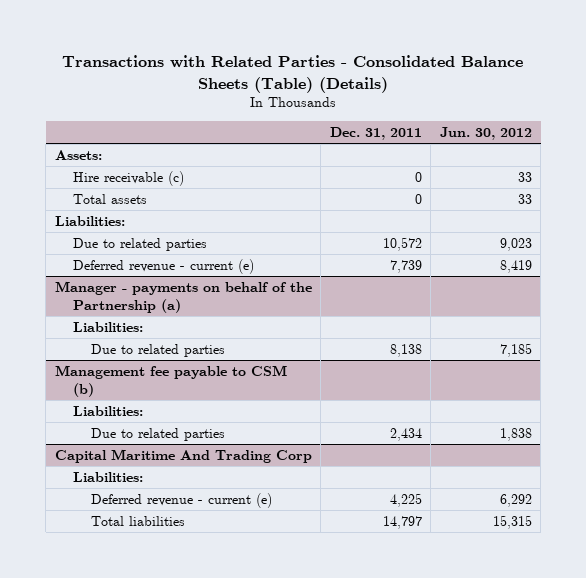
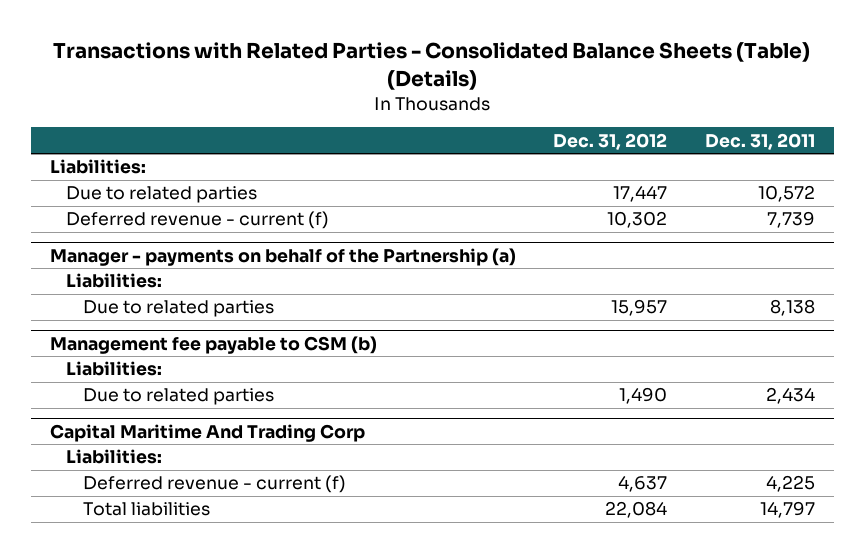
[439,127,532,141] Jun. 30, 2012 -> none
none -> [553,132,668,150] Dec. 31, 2012
[54,149,102,160] Assets: -> none
[72,170,184,186] Hire receivable (c) -> none
[72,193,147,204] Total assets -> none
[72,258,254,274] Deferred revenue - current (e) -> [66,211,330,230] Deferred revenue - current (f)
[90,492,272,508] Deferred revenue - current (e) -> [83,475,347,494] Deferred revenue - current (f)

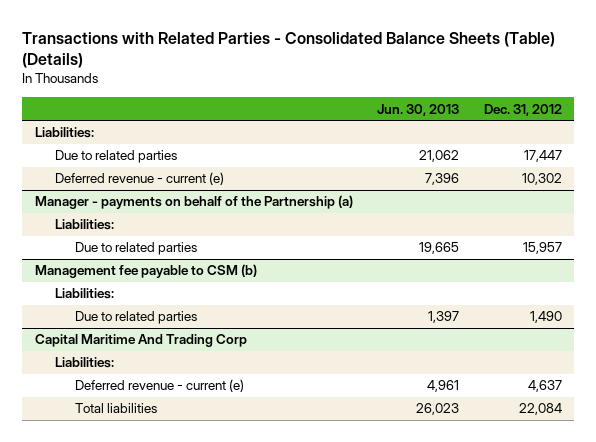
[705,132,816,150] Dec. 31, 2011 -> none
none -> [377,103,460,116] Jun. 30, 2013
[66,211,330,230] Deferred revenue - current (f) -> [55,172,225,186] Deferred revenue - current (e)
[83,475,347,494] Deferred revenue - current (f) -> [75,379,245,393] Deferred revenue - current (e)

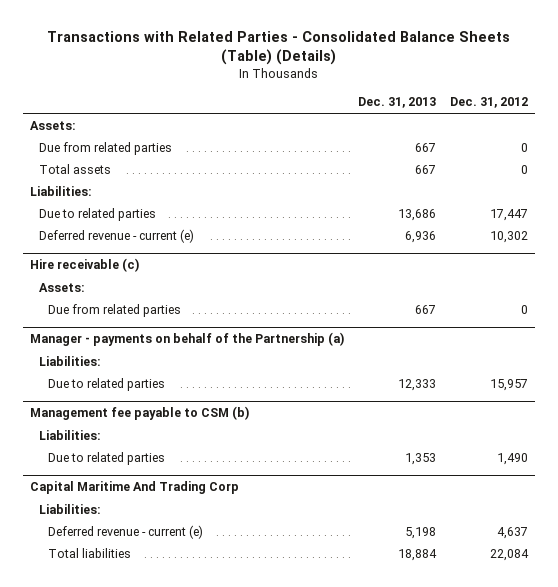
[377,103,460,116] Jun. 30, 2013 -> none
none -> [357,97,436,109] Dec. 31, 2013
none -> [29,120,76,130] Assets:
none -> [39,141,173,155] Due from related parties
none -> [39,163,112,174] Total assets
none -> [29,258,139,273] Hire receivable (c)
none -> [39,282,86,292] Assets:
none -> [48,303,182,317] Due from related parties

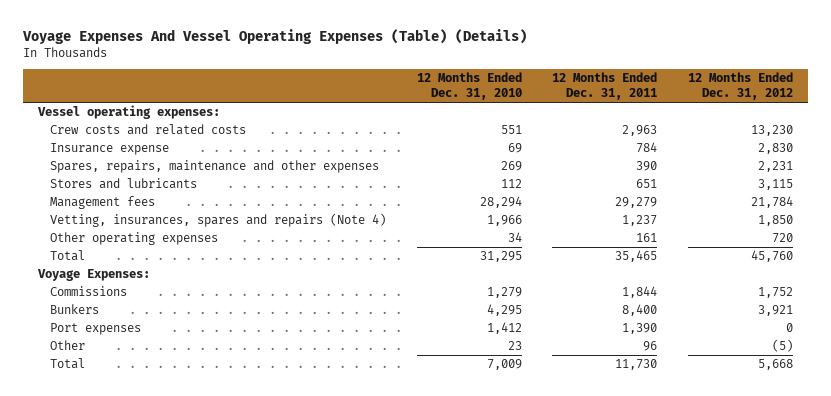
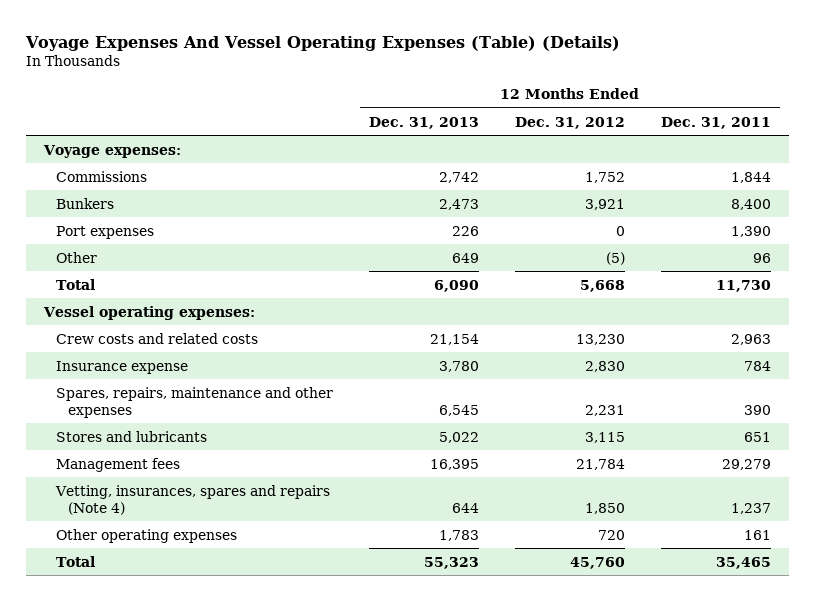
[416,72,522,101] 12 Months Ended Dec. 31, 2010 -> none
none -> [368,116,479,129] Dec. 31, 2013
none -> [43,144,182,158] Voyage expenses:
[50,286,128,297] Commissions -> [55,170,147,182] Commissions
[50,304,100,315] Bunkers -> [55,197,114,209] Bunkers
[50,323,142,336] Port expenses -> [55,225,154,239] Port expenses
[50,340,86,351] Other -> [55,251,97,263] Other
[50,358,86,370] Total -> [55,278,95,290] Total
[38,269,151,282] Voyage Expenses: -> none

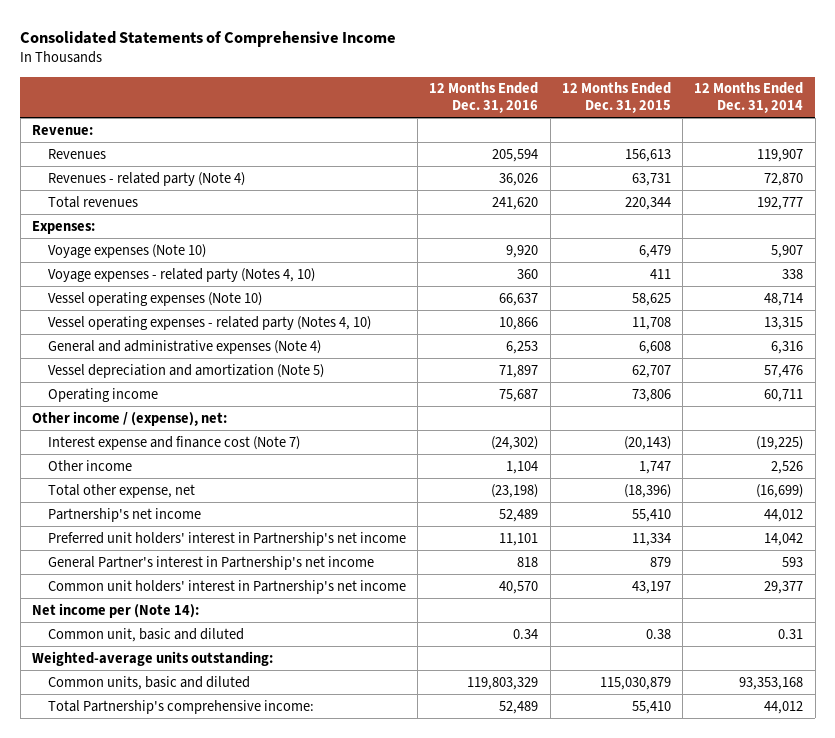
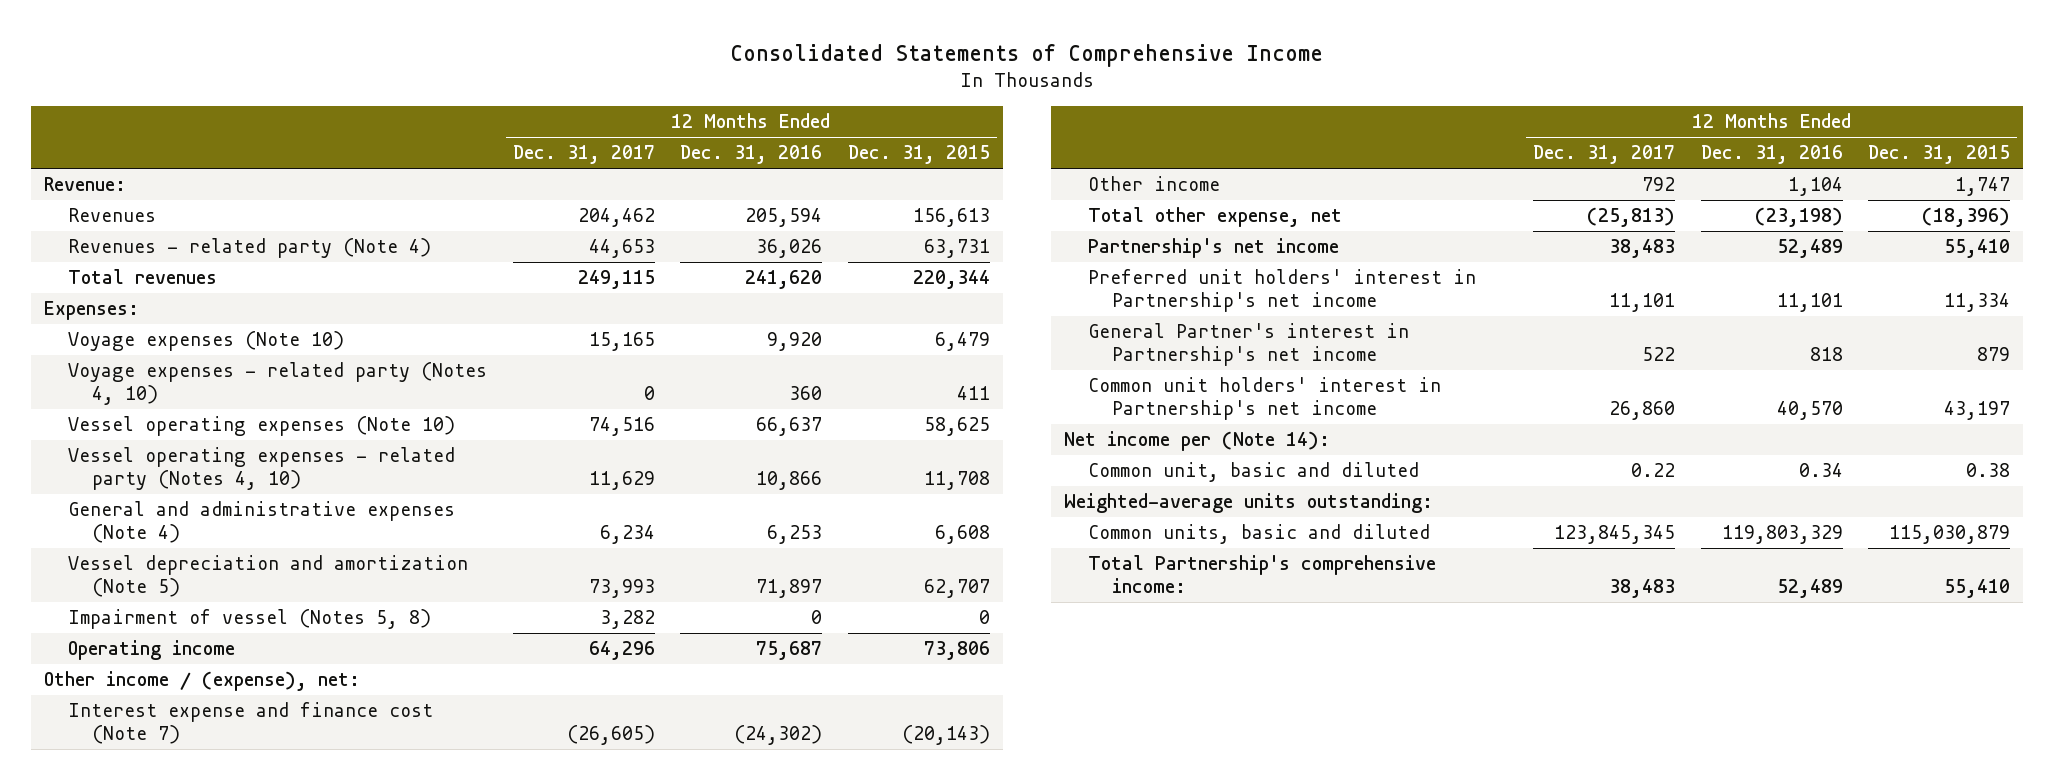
[694,82,804,114] 12 Months Ended Dec. 31, 2014 -> none
none -> [512,145,655,165] Dec. 31, 2017
none -> [67,609,431,630] Impairment of vessel (Notes 5, 8)

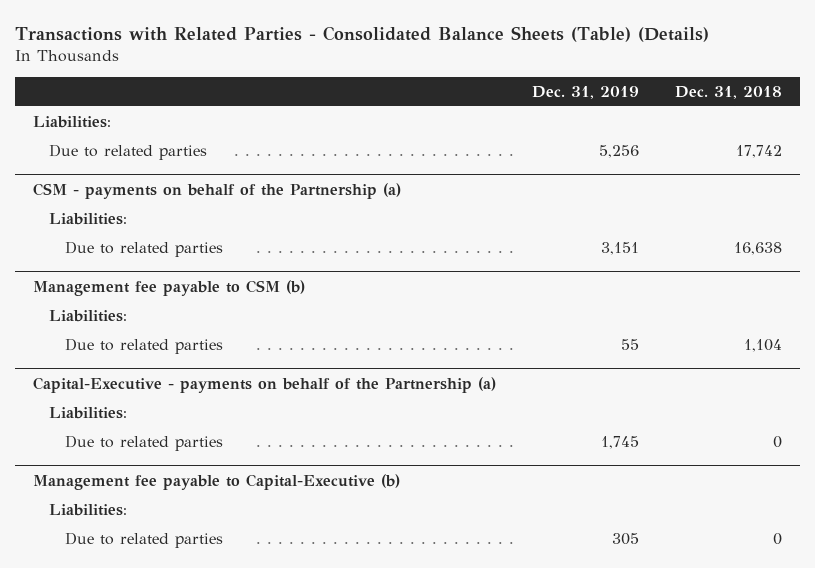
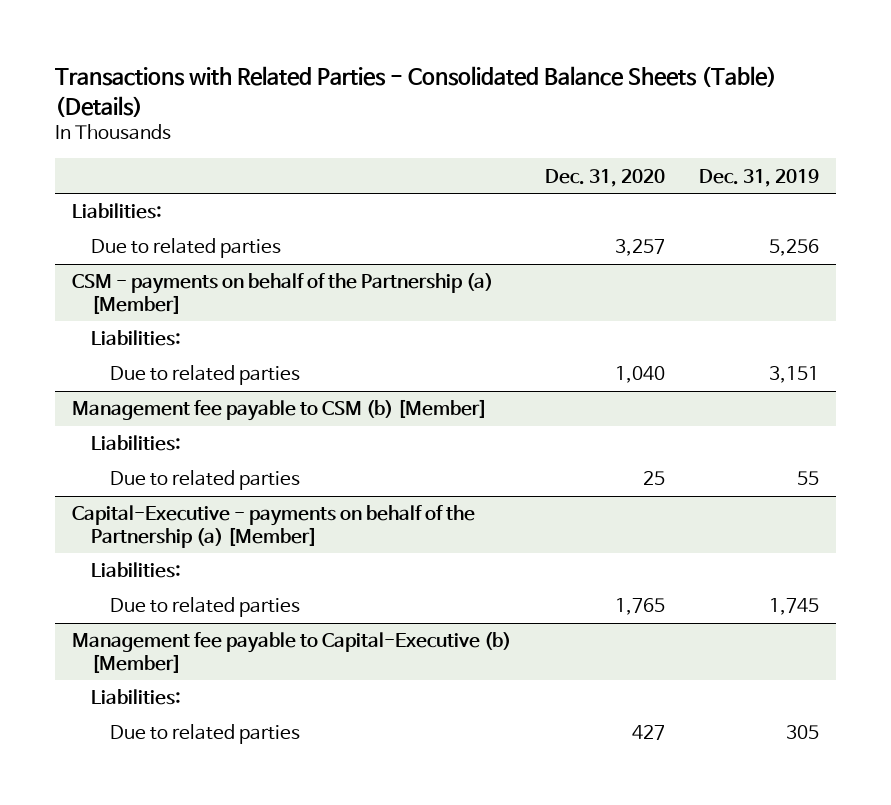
[675,85,783,99] Dec. 31, 2018 -> none
none -> [544,168,665,187] Dec. 31, 2020
[33,182,402,199] CSM - payments on behalf of the Partnership (a) -> [71,273,493,314] CSM - payments on behalf of the Partnership (a) [Member]
[33,279,306,296] Management fee payable to CSM (b) -> [71,399,487,422] Management fee payable to CSM (b) [Member]
[33,376,497,393] Capital-Executive - payments on behalf of the Partnership (a) -> [71,505,475,548] Capital-Executive - payments on behalf of the Partnership (a) [Member]
[33,473,401,490] Management fee payable to Capital-Executive (b) -> [71,632,511,673] Management fee payable to Capital-Executive (b) [Member]

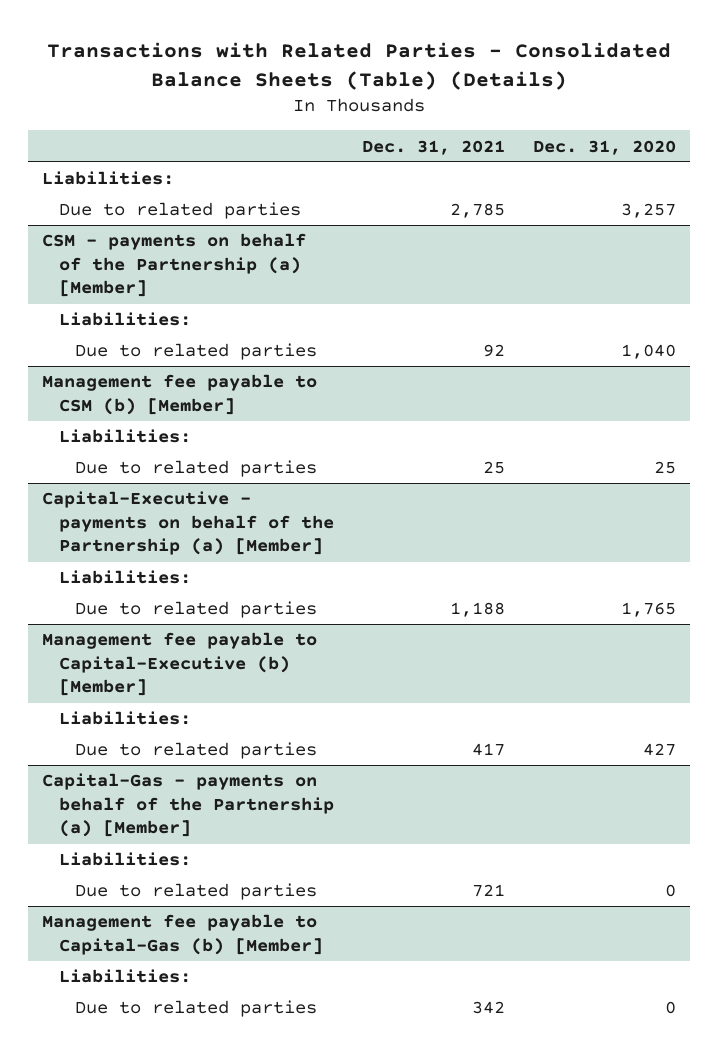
[699,168,820,187] Dec. 31, 2019 -> none
none -> [361,139,505,155] Dec. 31, 2021
none -> [41,773,334,838] Capital-Gas - payments on behalf of the Partnership (a) [Member]
none -> [58,852,191,867] Liabilities:
none -> [75,883,318,901] Due to related parties
none -> [41,914,323,955] Management fee payable to Capital-Gas (b) [Member]
none -> [58,969,191,984] Liabilities:
none -> [75,1000,318,1018] Due to related parties

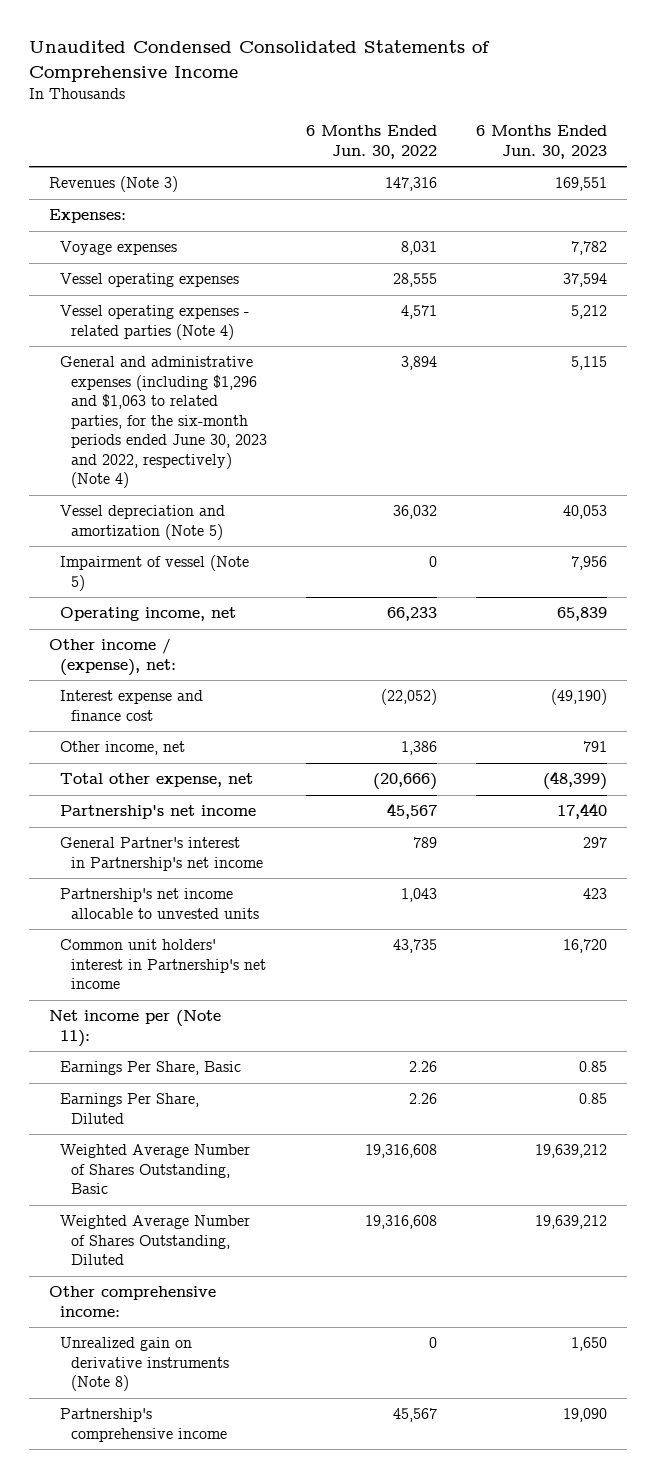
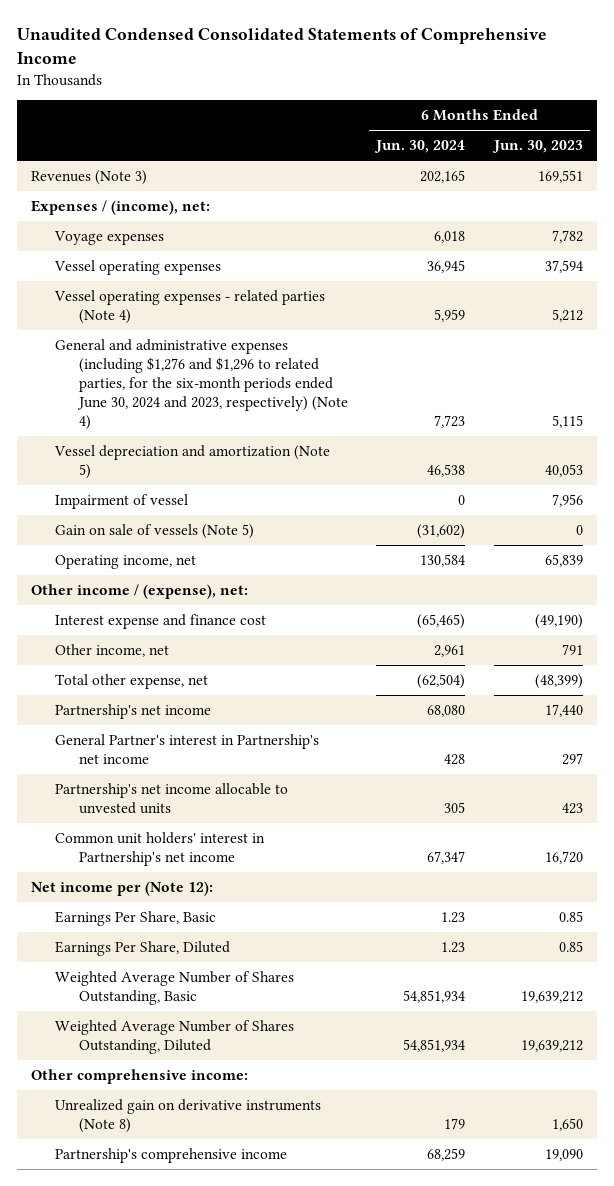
[306,125,438,159] 6 Months Ended Jun. 30, 2022 -> none
none -> [374,140,466,154] Jun. 30, 2024
[48,209,126,224] Expenses: -> [30,200,210,216] Expenses / (income), net:
[59,356,268,489] General and administrative expenses (including $1,296 and $1,063 to related parties, for the six-month periods ended June 30, 2023 and 2022, respectively) (Note 4) -> [54,339,348,430] General and administrative expenses (including $1,276 and $1,296 to related parties, for the six-month periods ended June 30, 2024 and 2023, respectively) (Note 4)
[59,555,249,591] Impairment of vessel (Note 5) -> [54,494,188,510] Impairment of vessel
none -> [54,524,254,540] Gain on sale of vessels (Note 5)
[48,1010,221,1047] Net income per (Note 11): -> [30,881,213,897] Net income per (Note 12):

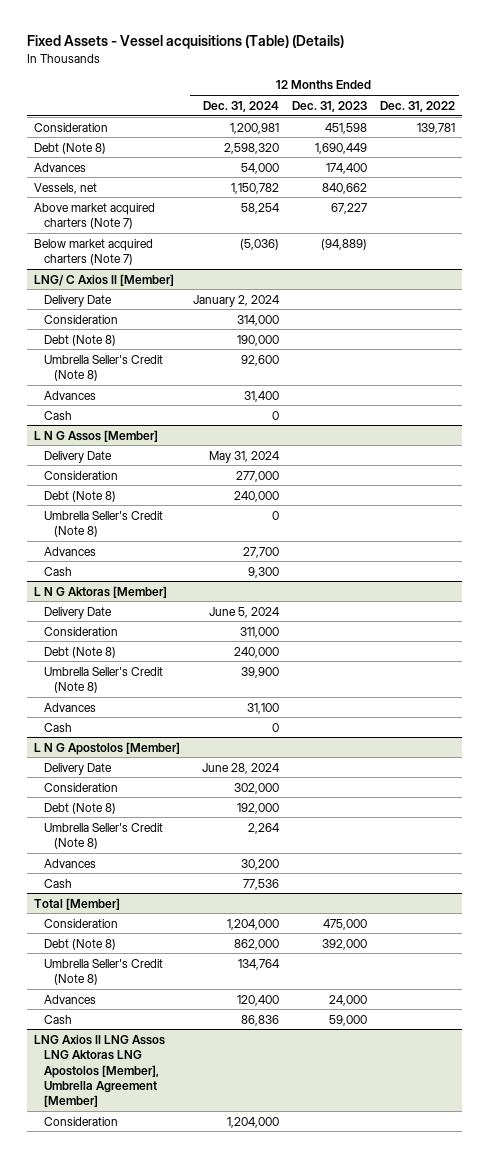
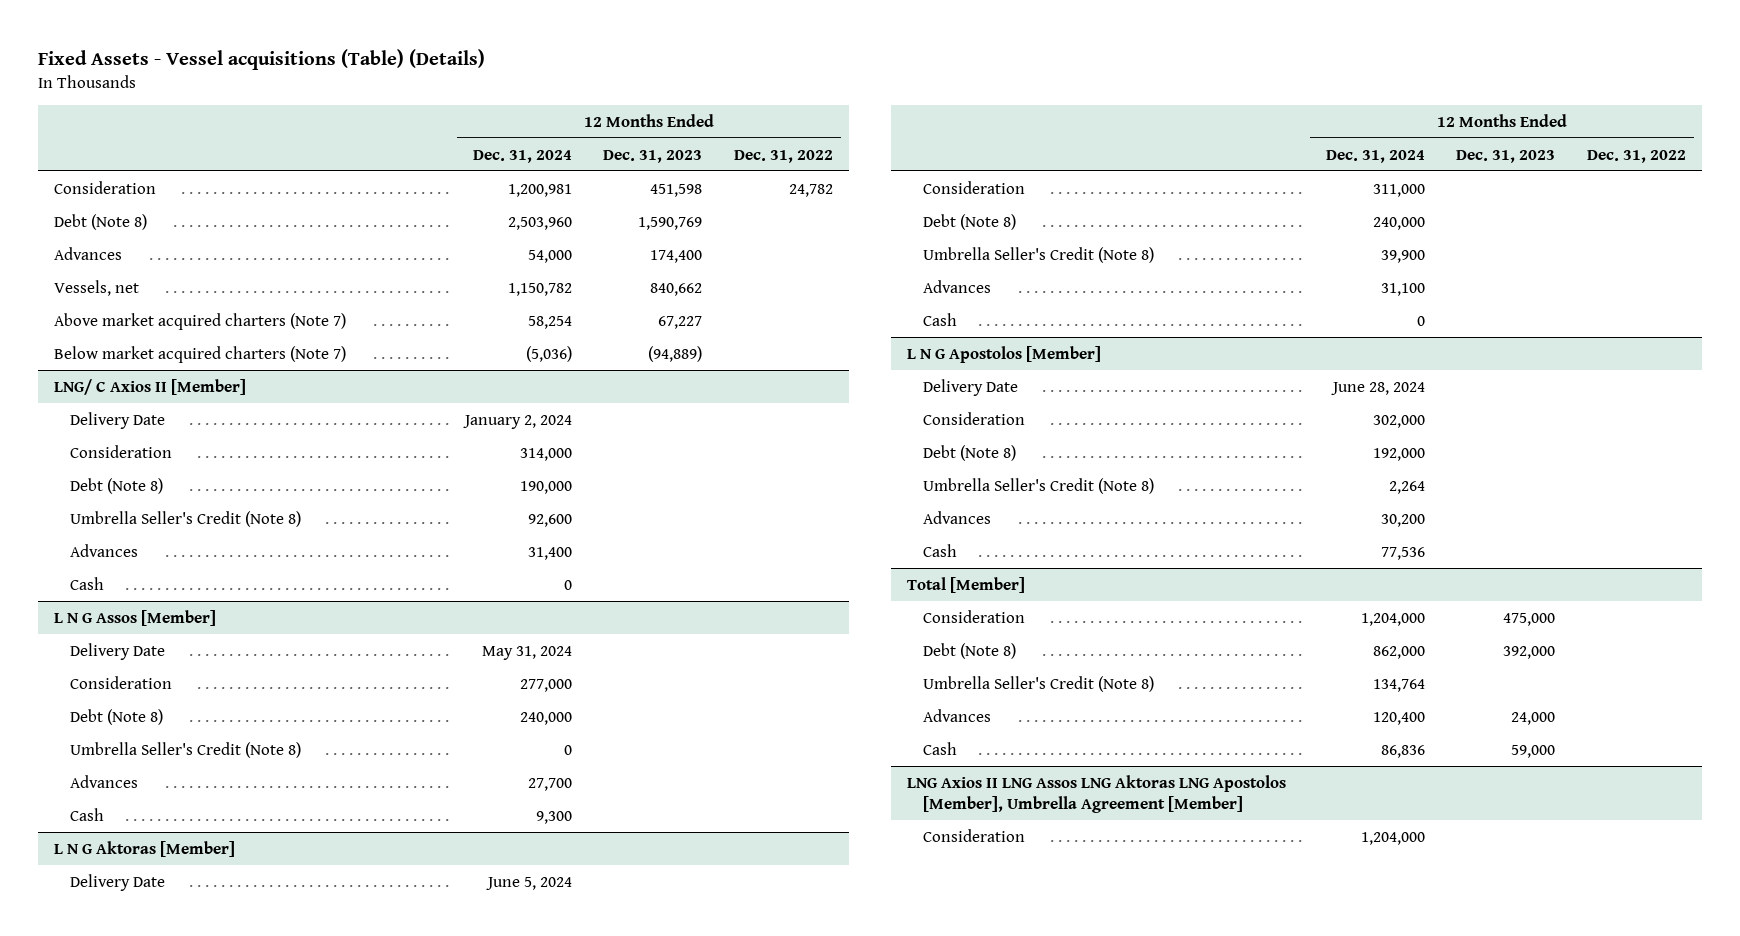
[417,122,456,134] 139,781 -> [788,183,833,197] 24,782
[223,142,279,154] 2,598,320 -> [507,216,572,230] 2,503,960
[315,142,368,154] 1,690,449 -> [638,216,703,230] 1,590,769

